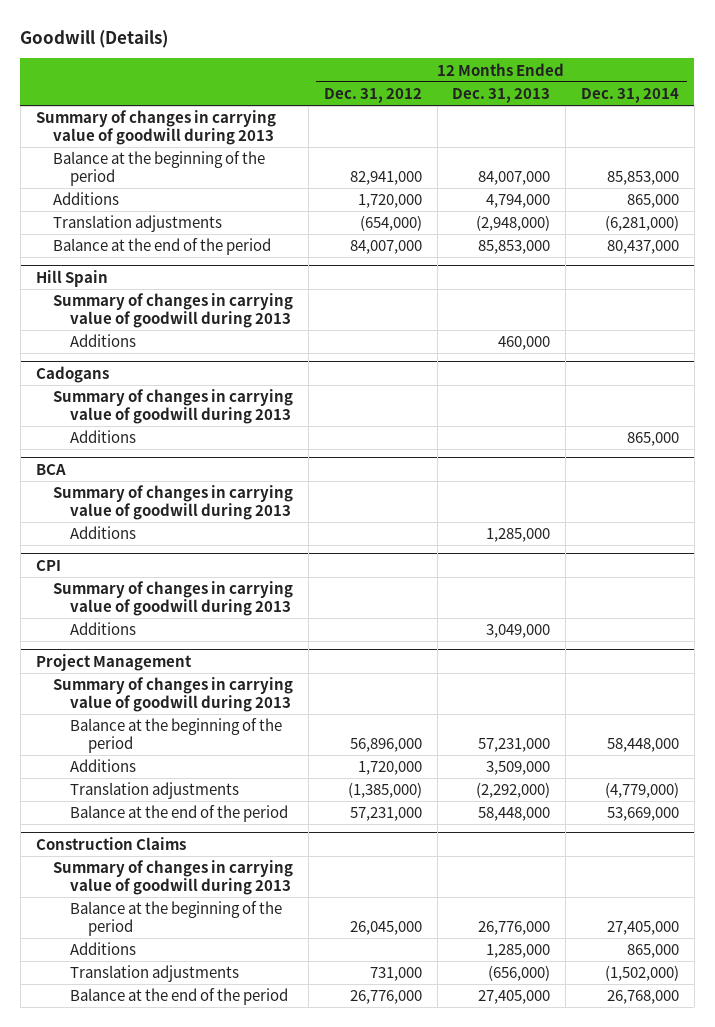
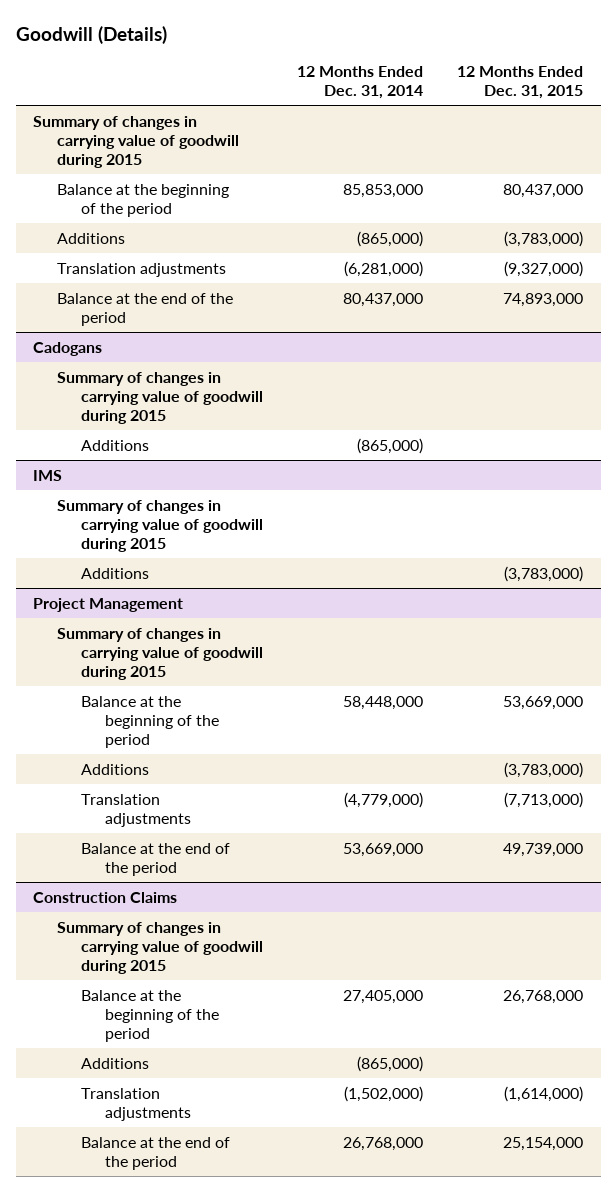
[323,88,422,104] Dec. 31, 2012 -> none
[452,88,551,104] Dec. 31, 2013 -> none
none -> [457,66,584,100] 12 Months Ended Dec. 31, 2015
[35,110,276,145] Summary of changes in carrying value of goodwill during 2013 -> [32,115,239,168] Summary of changes in carrying value of goodwill during 2015
[627,194,680,209] 865,000 -> [357,230,424,247] (865,000)
[35,269,108,287] Hill Spain -> none
[53,293,294,328] Summary of changes in carrying value of goodwill during 2013 -> none
[70,334,137,348] Additions -> none
[35,463,66,475] BCA -> none
[70,526,137,540] Additions -> none
[35,559,61,571] CPI -> none
[53,581,294,616] Summary of changes in carrying value of goodwill during 2013 -> none
[53,389,294,424] Summary of changes in carrying value of goodwill during 2013 -> [56,371,264,424] Summary of changes in carrying value of goodwill during 2015
[627,432,680,447] 865,000 -> [357,437,424,454] (865,000)
none -> [32,469,62,481] IMS
[53,485,294,520] Summary of changes in carrying value of goodwill during 2013 -> [56,499,264,552] Summary of changes in carrying value of goodwill during 2015
[53,677,294,712] Summary of changes in carrying value of goodwill during 2013 -> [56,627,264,680] Summary of changes in carrying value of goodwill during 2015
[53,860,294,895] Summary of changes in carrying value of goodwill during 2013 -> [56,921,264,974] Summary of changes in carrying value of goodwill during 2015
[627,944,680,959] 865,000 -> [357,1055,424,1072] (865,000)

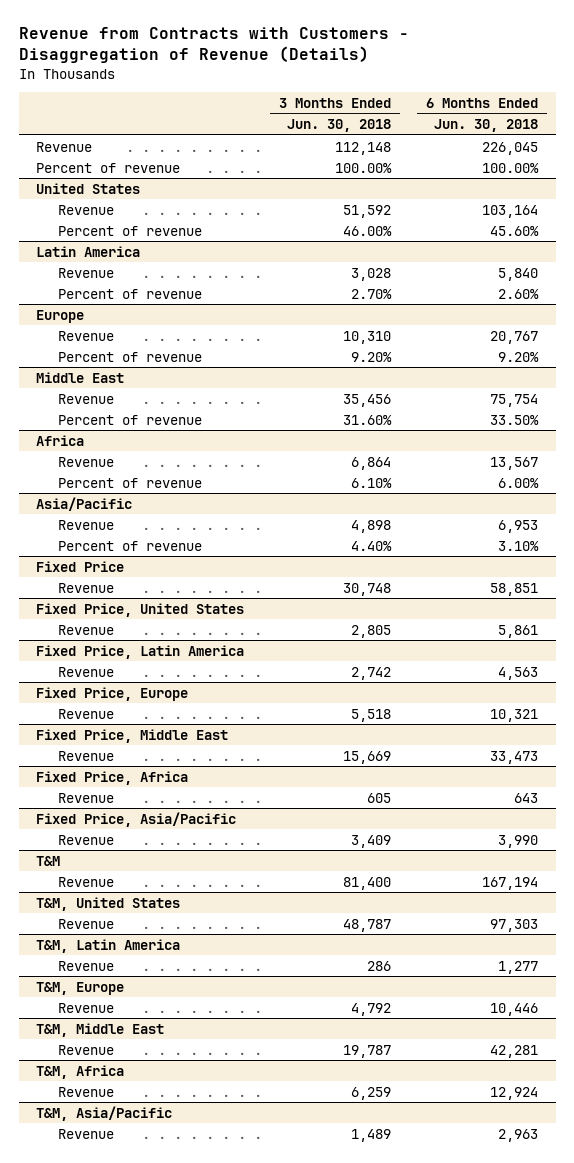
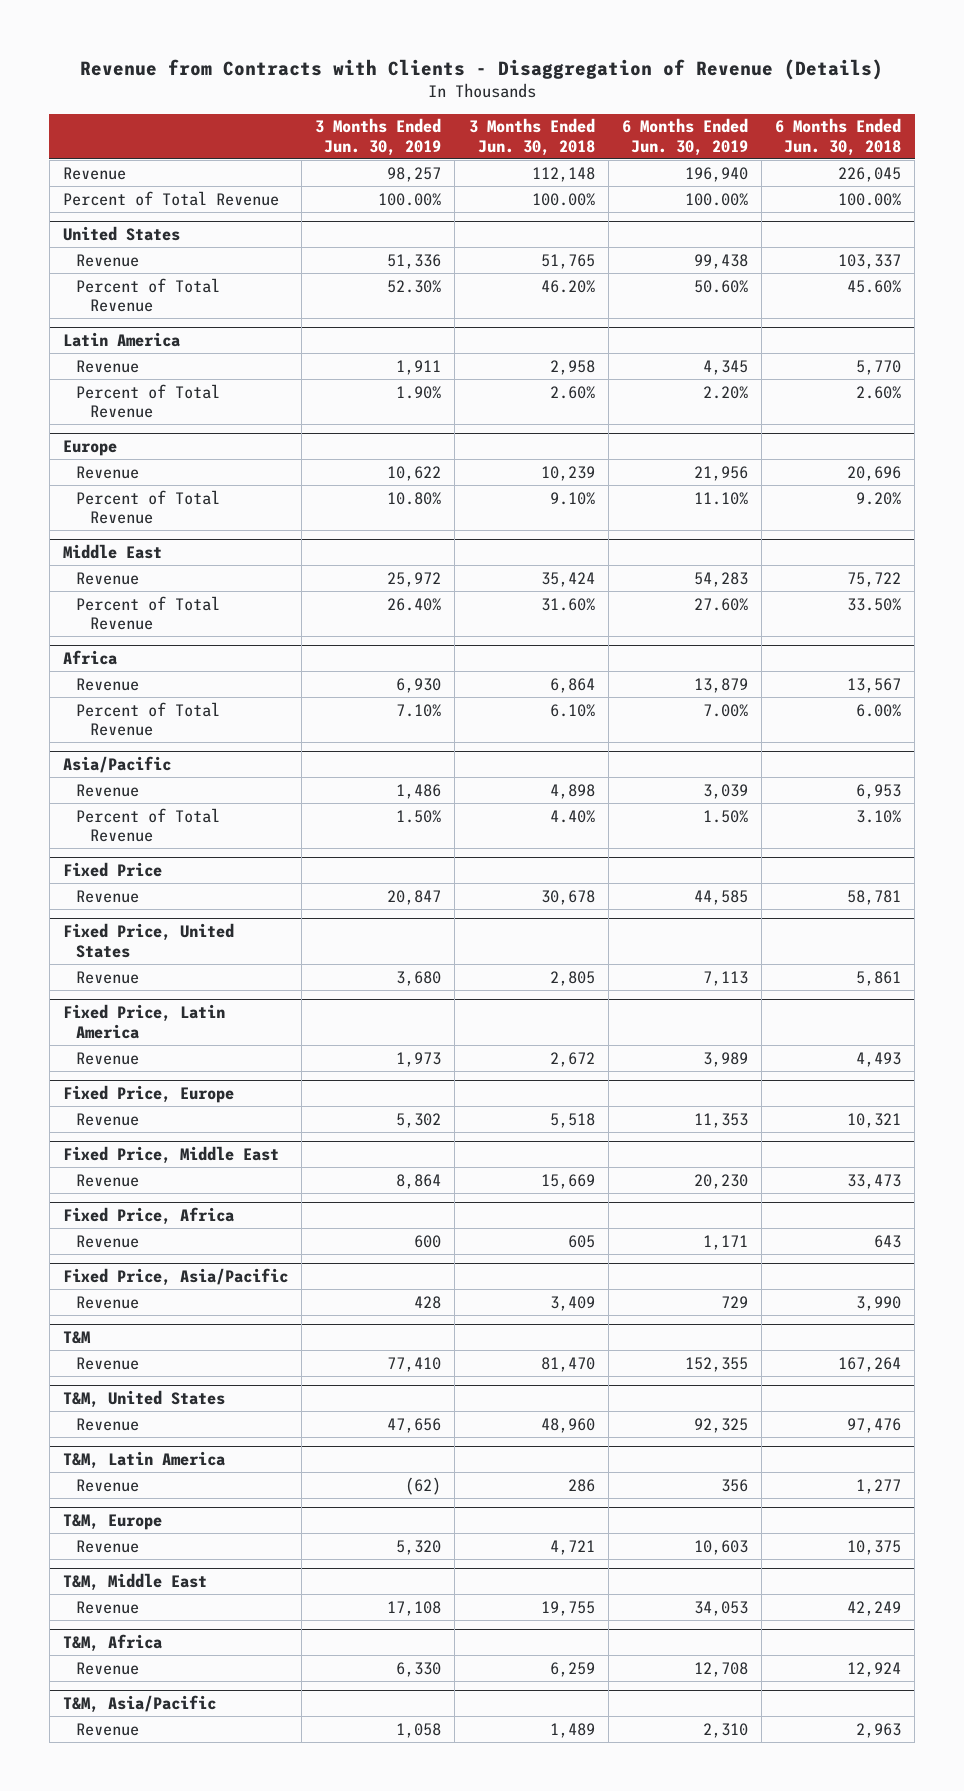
[18,27,409,64] Revenue from Contracts with Customers - Disaggregation of Revenue (Details) -> [80,58,884,80] Revenue from Contracts with Clients - Disaggregation of Revenue (Details)
none -> [315,118,442,156] 3 Months Ended Jun. 30, 2019
none -> [621,118,748,156] 6 Months Ended Jun. 30, 2019
[36,162,181,173] Percent of revenue -> [62,190,279,206] Percent of Total Revenue
[343,204,392,218] 51,592 -> [540,253,595,269] 51,765
[482,204,539,218] 103,164 -> [838,253,902,269] 103,337
[57,225,202,236] Percent of revenue -> [76,277,221,312] Percent of Total Revenue
[343,225,393,236] 46.00% -> [540,279,595,293] 46.20%
[351,267,392,281] 3,028 -> [549,359,595,375] 2,958
[498,267,539,281] 5,840 -> [856,359,902,375] 5,770
[57,288,202,299] Percent of revenue -> [76,383,221,418] Percent of Total Revenue
[351,288,393,299] 2.70% -> [549,385,595,399] 2.60%
[343,330,392,344] 10,310 -> [540,465,595,481] 10,239
[490,330,539,344] 20,767 -> [847,465,902,481] 20,696
[57,351,202,362] Percent of revenue -> [76,489,221,524] Percent of Total Revenue
[351,351,393,362] 9.20% -> [549,491,595,505] 9.10%
[343,393,392,407] 35,456 -> [540,571,595,587] 35,424
[490,393,539,407] 75,754 -> [847,571,902,587] 75,722
[57,414,202,425] Percent of revenue -> [76,595,221,630] Percent of Total Revenue
[57,477,202,488] Percent of revenue -> [76,701,221,736] Percent of Total Revenue
[57,540,202,551] Percent of revenue -> [76,807,221,842] Percent of Total Revenue
[343,582,392,596] 30,748 -> [540,889,595,905] 30,678
[490,582,539,596] 58,851 -> [847,889,902,905] 58,781
[351,666,392,680] 2,742 -> [549,1051,595,1067] 2,672
[498,666,539,680] 4,563 -> [856,1051,902,1067] 4,493
[343,876,392,890] 81,400 -> [540,1356,595,1372] 81,470
[482,876,539,890] 167,194 -> [838,1356,902,1372] 167,264
[343,918,392,932] 48,787 -> [540,1417,595,1433] 48,960
[490,918,539,932] 97,303 -> [847,1417,902,1433] 97,476
[351,1002,392,1016] 4,792 -> [549,1539,595,1555] 4,721
[490,1002,539,1016] 10,446 -> [847,1539,902,1555] 10,375
[343,1044,392,1058] 19,787 -> [540,1600,595,1616] 19,755
[490,1044,539,1058] 42,281 -> [847,1600,902,1616] 42,249

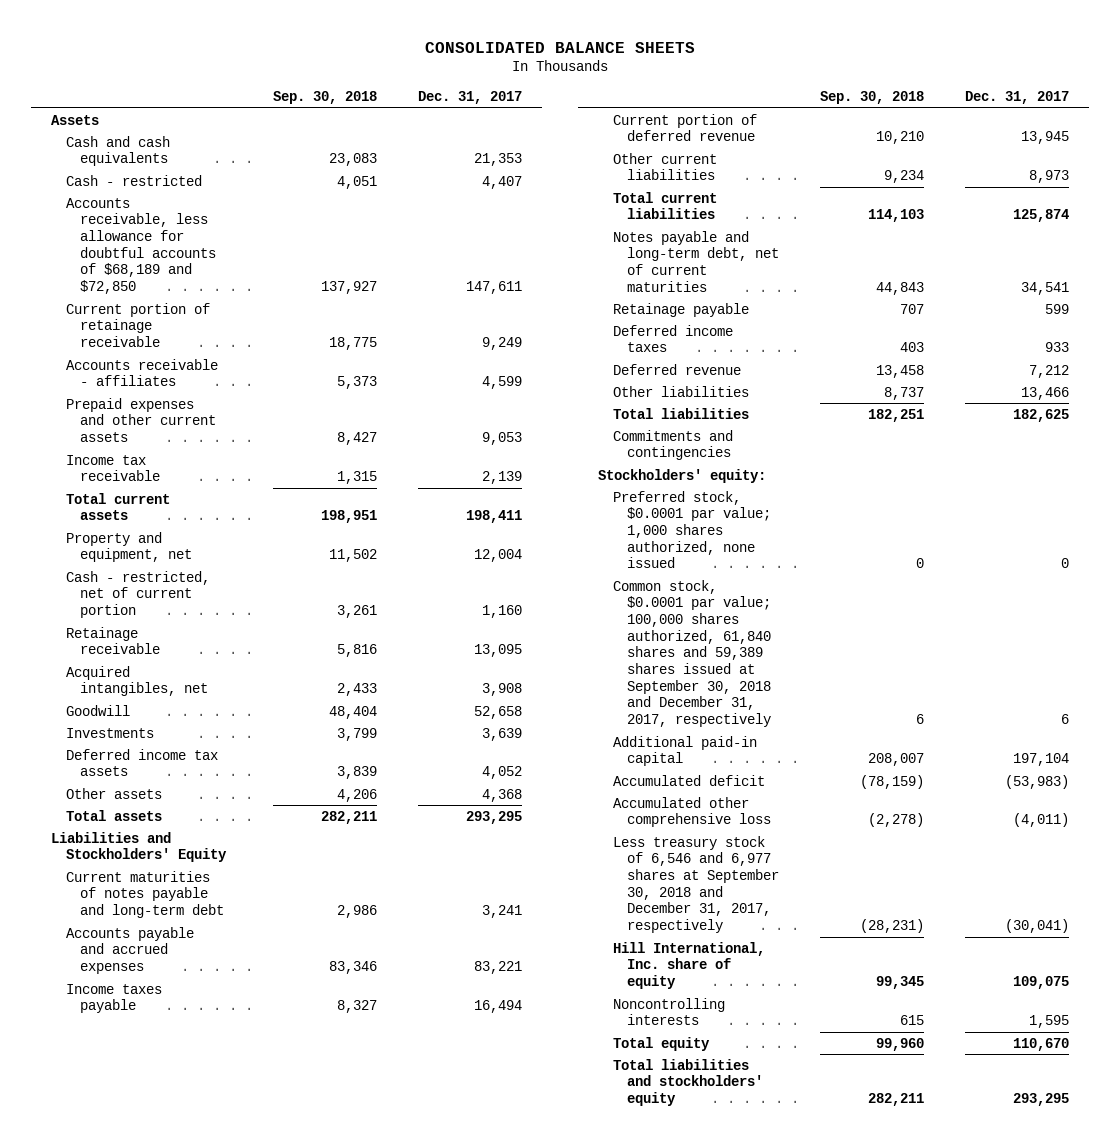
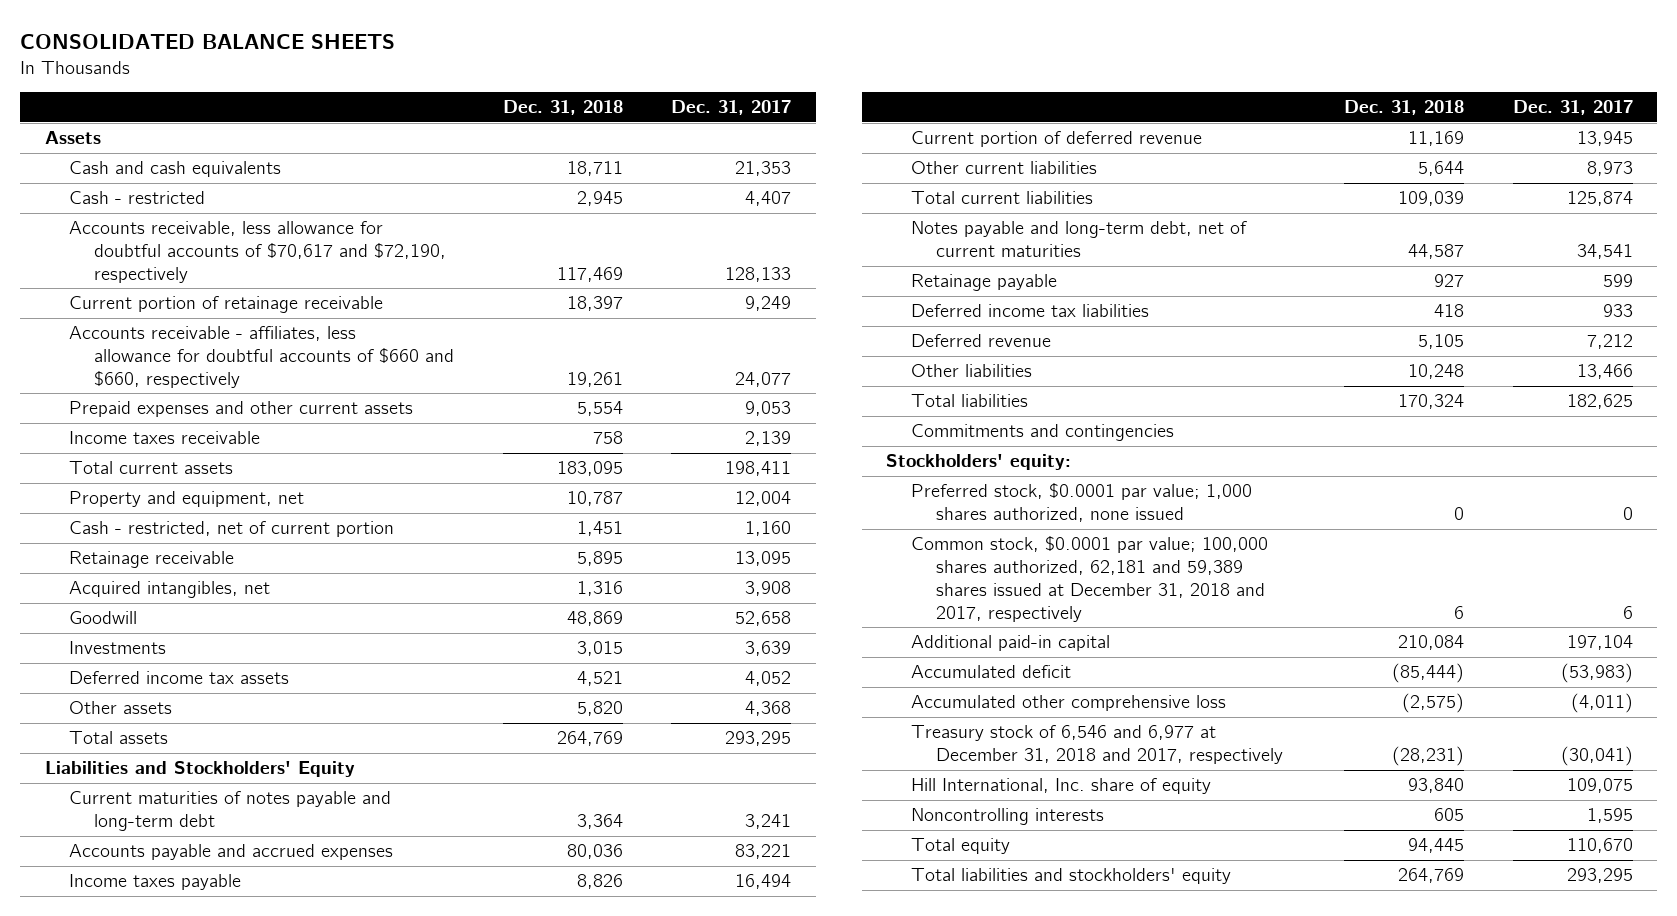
[273,91,378,105] Sep. 30, 2018 -> none
none -> [502,100,623,116] Dec. 31, 2018
[65,197,217,295] Accounts receivable, less allowance for doubtful accounts of $68,189 and $72,850 -> [69,221,447,283] Accounts receivable, less allowance for doubtful accounts of $70,617 and $72,190, respectively
[466,281,523,295] 147,611 -> [725,266,792,282] 128,133
[65,358,218,387] Accounts receivable - affiliates -> [69,326,455,388] Accounts receivable - affiliates, less allowance for doubtful accounts of $660 and $660, respectively
[482,376,523,390] 4,599 -> [735,371,792,387] 24,077
[65,454,161,482] Income tax receivable -> [69,431,261,445] Income taxes receivable
[612,324,733,353] Deferred income taxes -> [910,304,1149,318] Deferred income tax liabilities
[612,579,772,728] Common stock, $0.0001 par value; 100,000 shares authorized, 61,840 shares and 59,389 shares issued at September 30, 2018 and December 31, 2017, respectively -> [910,536,1268,622] Common stock, $0.0001 par value; 100,000 shares authorized, 62,181 and 59,389 shares issued at December 31, 2018 and 2017, respectively
[612,835,780,934] Less treasury stock of 6,546 and 6,977 shares at September 30, 2018 and December 31, 2017, respectively -> [910,725,1283,765] Treasury stock of 6,546 and 6,977 at December 31, 2018 and 2017, respectively

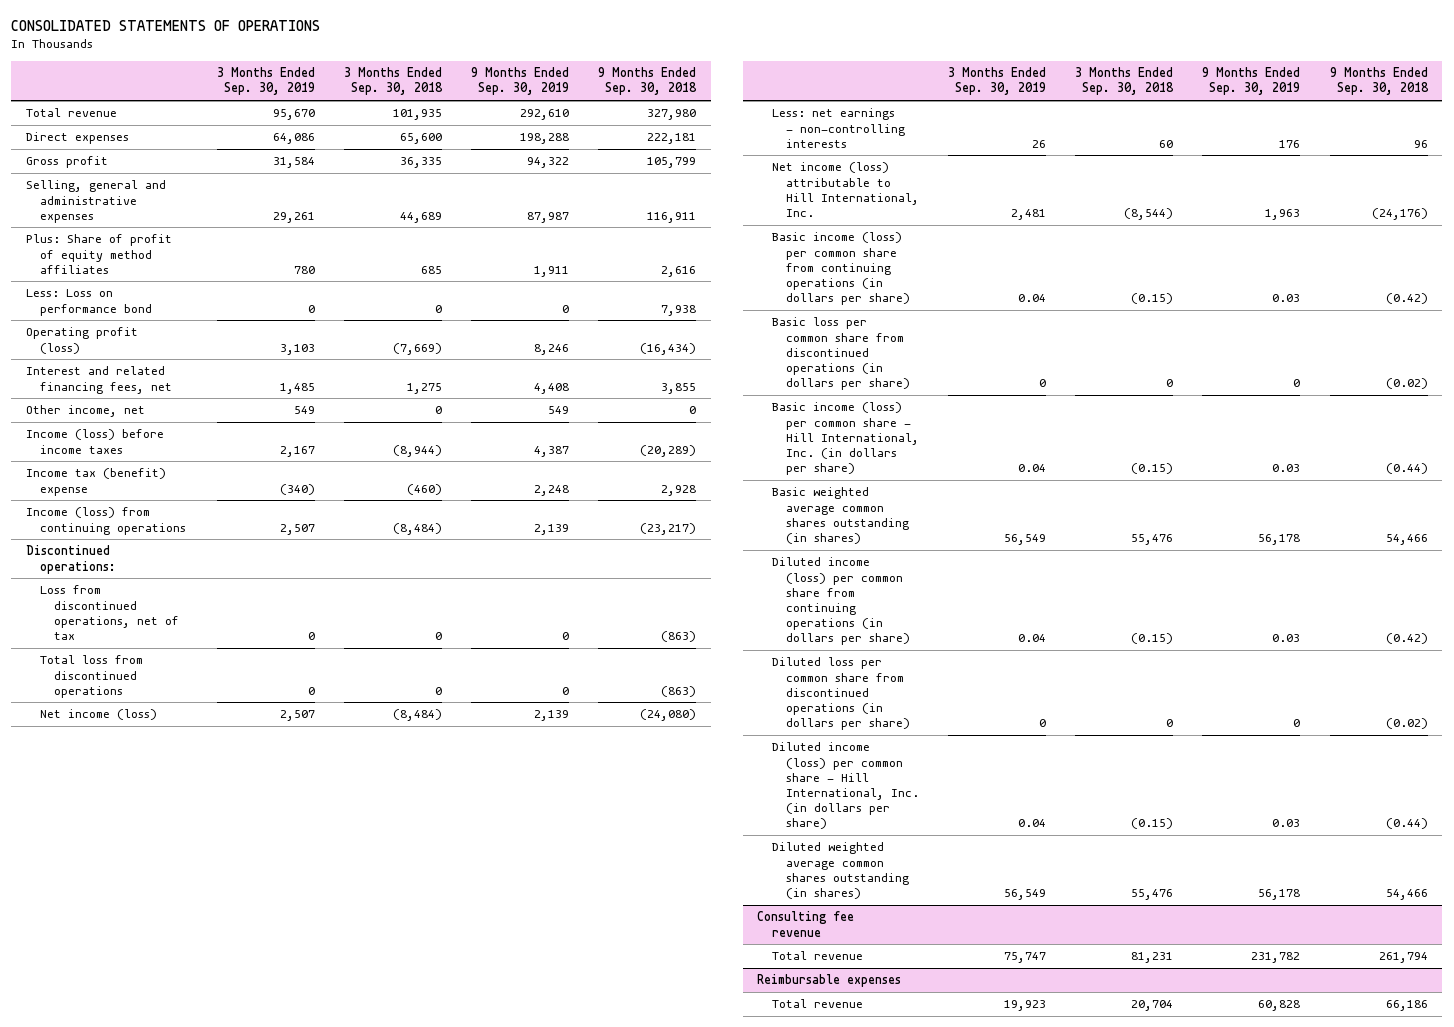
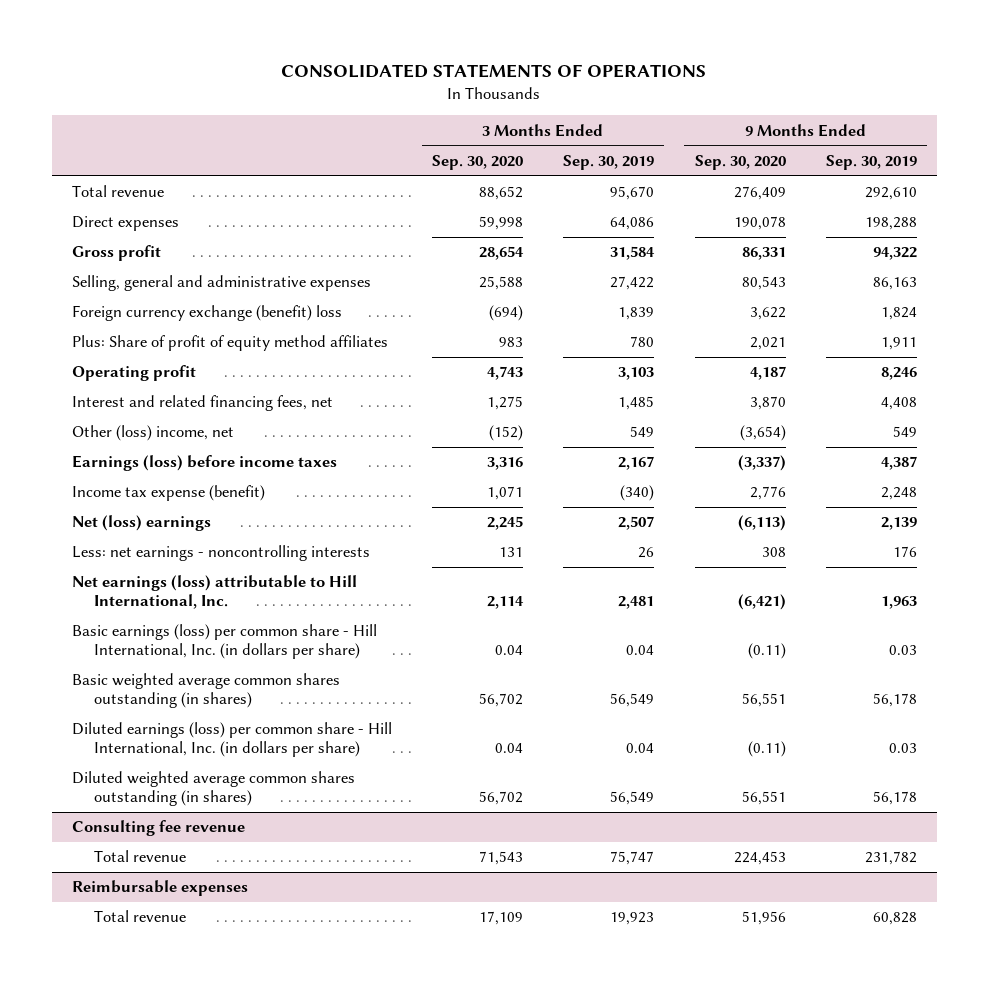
[343,67,443,96] 3 Months Ended Sep. 30, 2018 -> none
[598,67,698,96] 9 Months Ended Sep. 30, 2018 -> none
none -> [431,155,523,171] Sep. 30, 2020
none -> [694,155,786,171] Sep. 30, 2020
[272,211,315,223] 29,261 -> [610,276,655,291] 27,422
[527,211,570,223] 87,987 -> [872,277,917,291] 86,163
none -> [71,305,342,322] Foreign currency exchange (benefit) loss
[25,289,153,316] Less: Loss on performance bond -> none
[25,327,138,354] Operating profit (loss) -> [71,365,196,382] Operating profit
[25,507,187,535] Income (loss) from continuing operations -> none
[25,545,117,574] Discontinued operations: -> none
[40,585,180,640] Loss from discontinued operations, net of tax -> none
[40,655,144,698] Total loss from discontinued operations -> none
[771,232,910,305] Basic income (loss) per common share from continuing operations (in dollars per share) -> none
[771,317,910,390] Basic loss per common share from discontinued operations (in dollars per share) -> none
[25,405,145,418] Other income, net -> [71,425,234,442] Other (loss) income, net
[25,429,164,454] Income (loss) before income taxes -> [71,455,337,472] Earnings (loss) before income taxes
[25,468,166,496] Income tax (benefit) expense -> [71,485,265,502] Income tax expense (benefit)
[40,709,158,721] Net income (loss) -> [71,515,211,532] Net (loss) earnings
[771,108,905,148] Less: net earnings - non-controlling interests -> [71,545,370,562] Less: net earnings - noncontrolling interests
[771,162,919,217] Net income (loss) attributable to Hill International, Inc. -> [71,575,357,610] Net earnings (loss) attributable to Hill International, Inc.
[771,402,919,475] Basic income (loss) per common share - Hill International, Inc. (in dollars per share) -> [71,624,377,660] Basic earnings (loss) per common share - Hill International, Inc. (in dollars per share)
[771,557,910,646] Diluted income (loss) per common share from continuing operations (in dollars per share) -> none
[771,657,910,730] Diluted loss per common share from discontinued operations (in dollars per share) -> none
[771,742,919,830] Diluted income (loss) per common share - Hill International, Inc. (in dollars per share) -> [71,722,392,758] Diluted earnings (loss) per common share - Hill International, Inc. (in dollars per share)

